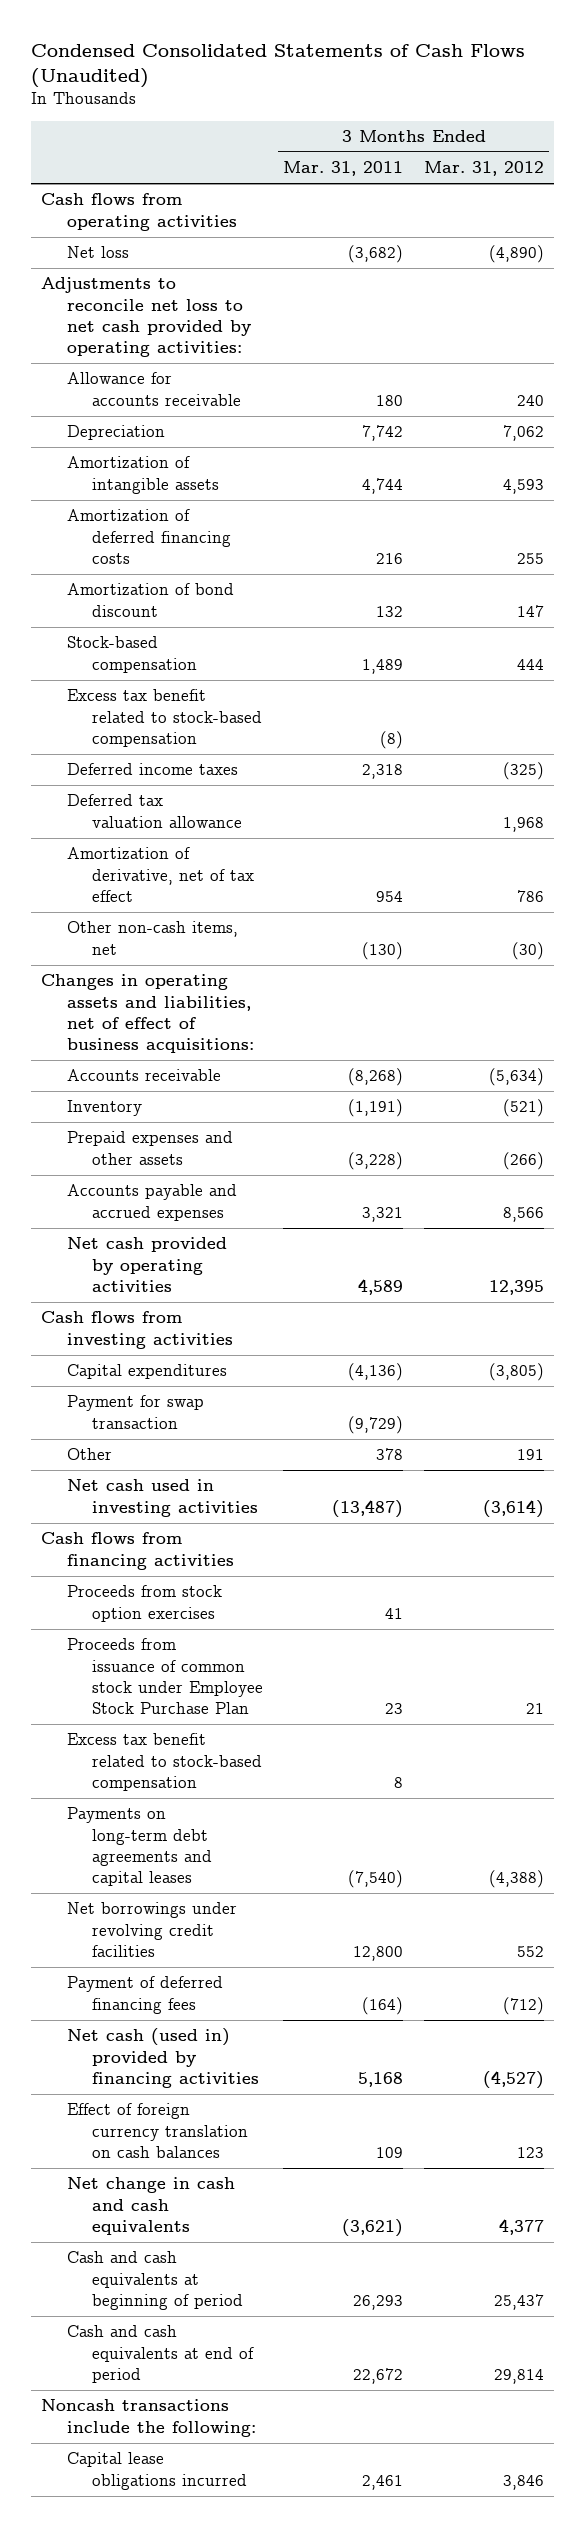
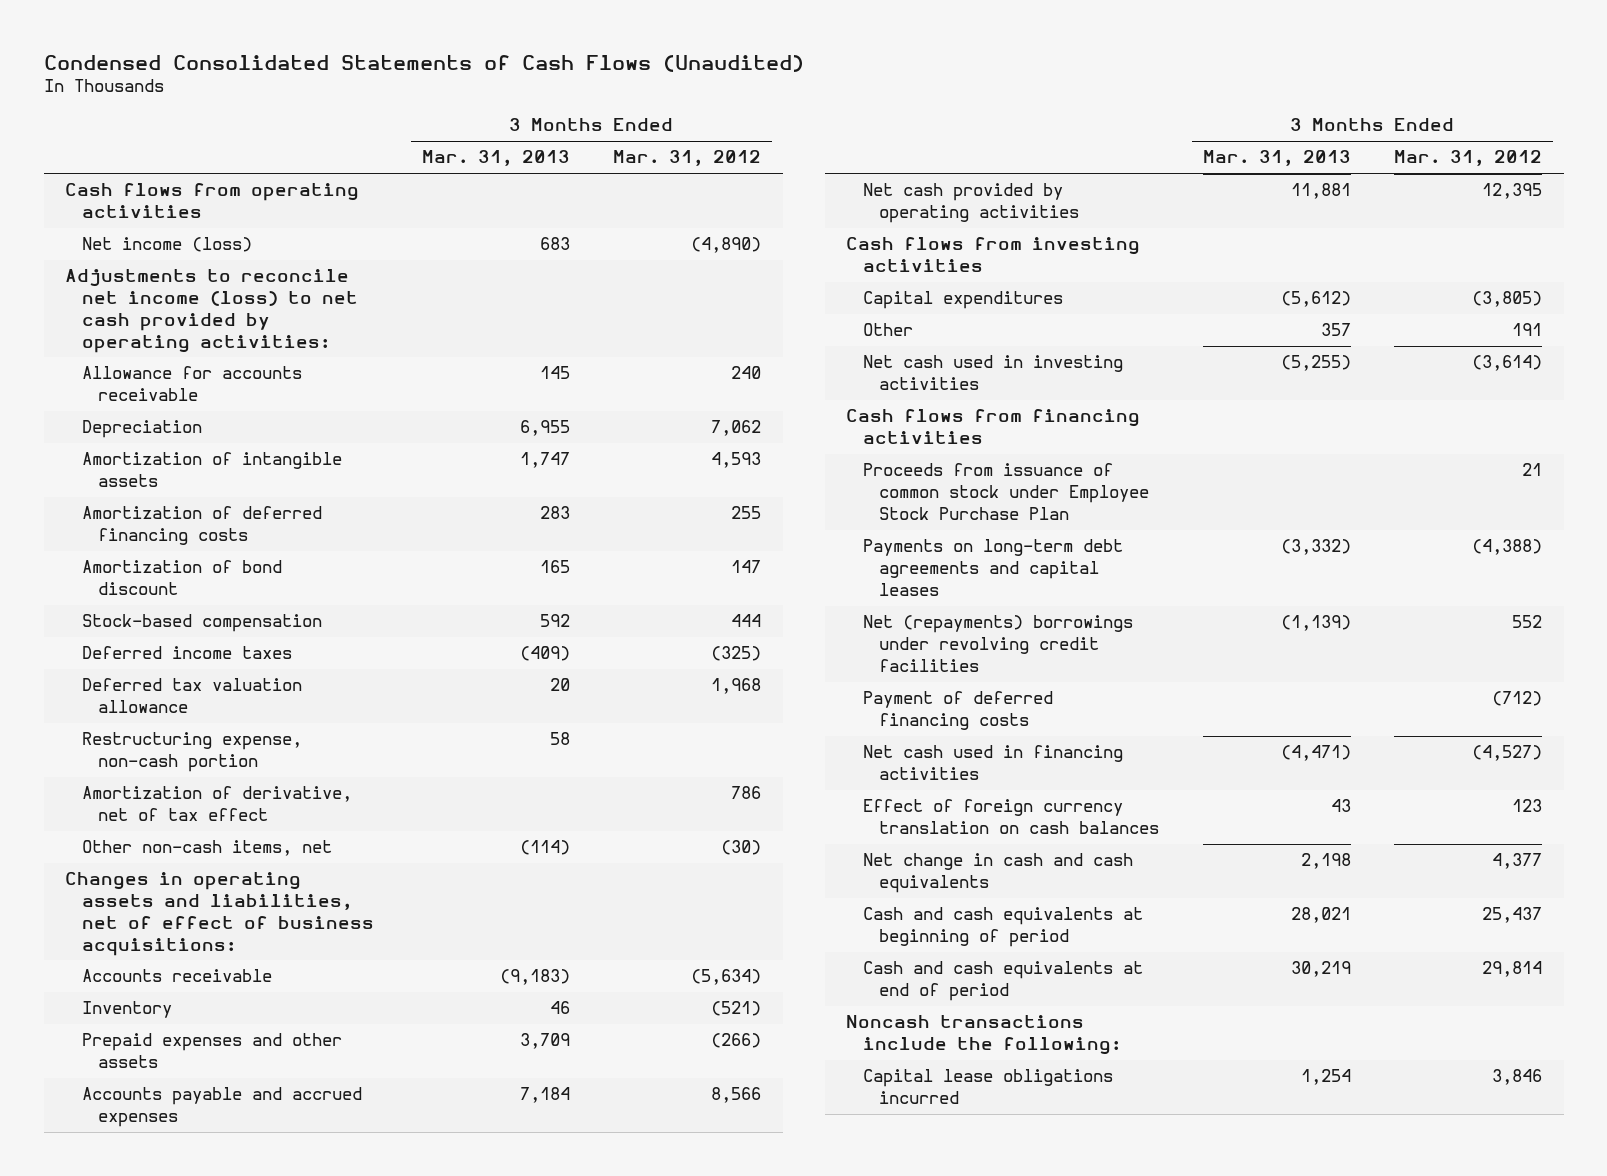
[283,161,404,177] Mar. 31, 2011 -> none
none -> [421,150,570,167] Mar. 31, 2013
[66,246,129,259] Net loss -> [81,237,252,253] Net income (loss)
[41,277,251,358] Adjustments to reconcile net loss to net cash provided by operating activities: -> [65,269,358,353] Adjustments to reconcile net income (loss) to net cash provided by operating activities:
[66,689,262,747] Excess tax benefit related to stock-based compensation -> none
none -> [81,732,302,773] Restructuring expense, non-cash portion
[66,1395,204,1429] Payment for swap transaction -> none
[66,1585,222,1622] Proceeds from stock option exercises -> none
[66,1733,262,1791] Excess tax benefit related to stock-based compensation -> none
[66,1902,237,1957] Net borrowings under revolving credit facilities -> [862,615,1133,672] Net (repayments) borrowings under revolving credit facilities
[66,1976,223,2014] Payment of deferred financing fees -> [862,691,1053,731] Payment of deferred financing costs
[66,2028,259,2088] Net cash (used in) provided by financing activities -> [862,745,1123,781] Net cash used in financing activities

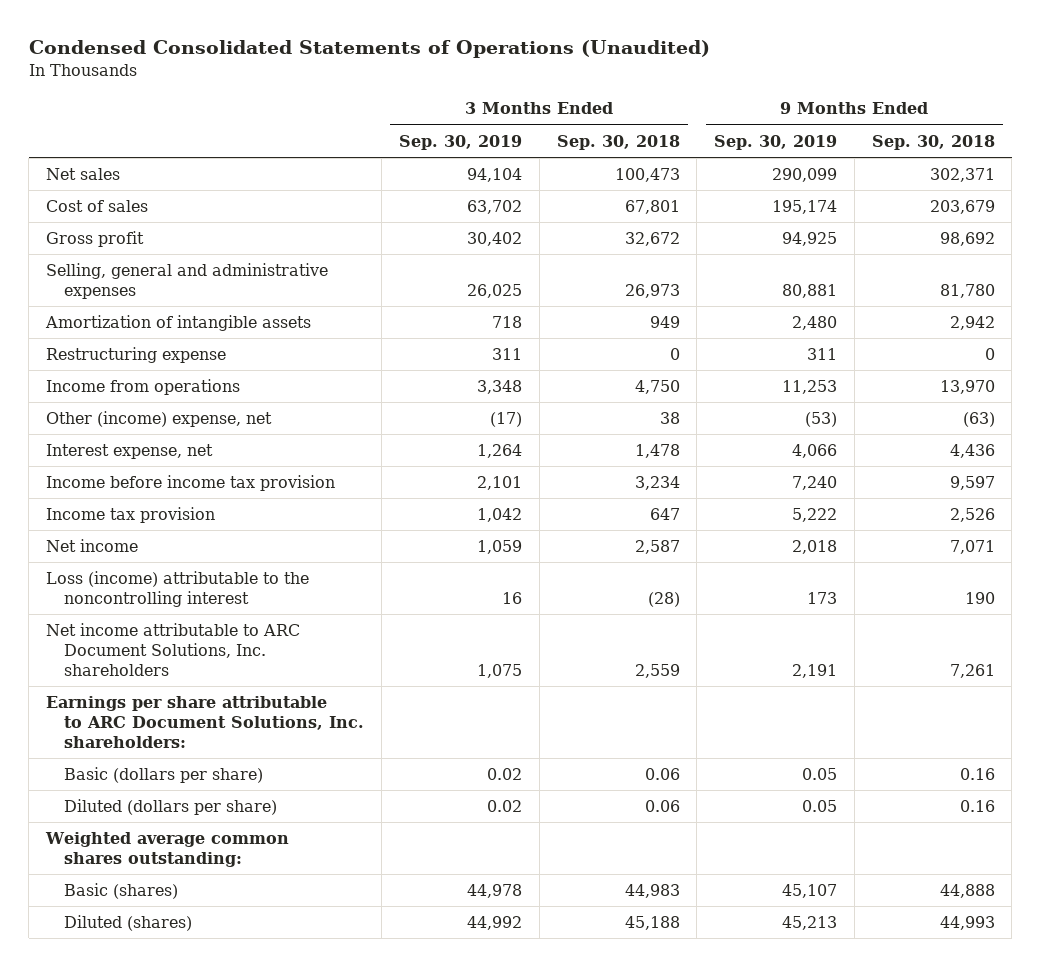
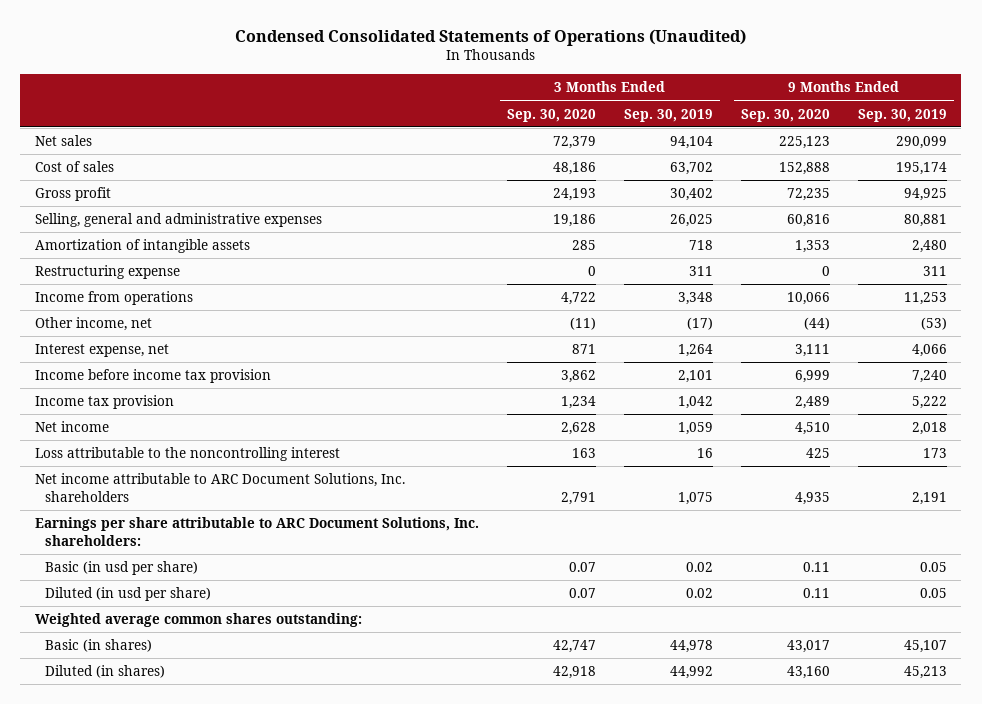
[556,134,680,150] Sep. 30, 2018 -> none
[871,134,995,150] Sep. 30, 2018 -> none
none -> [506,108,596,122] Sep. 30, 2020
none -> [740,108,830,122] Sep. 30, 2020
[46,411,273,428] Other (income) expense, net -> [34,317,152,332] Other income, net
[46,571,310,607] Loss (income) attributable to the noncontrolling interest -> [34,447,340,462] Loss attributable to the noncontrolling interest
[64,767,264,784] Basic (dollars per share) -> [45,561,199,576] Basic (in usd per share)
[64,799,278,816] Diluted (dollars per share) -> [45,587,212,602] Diluted (in usd per share)
[64,883,179,900] Basic (shares) -> [45,639,153,653] Basic (in shares)
[64,915,193,932] Diluted (shares) -> [45,665,166,679] Diluted (in shares)

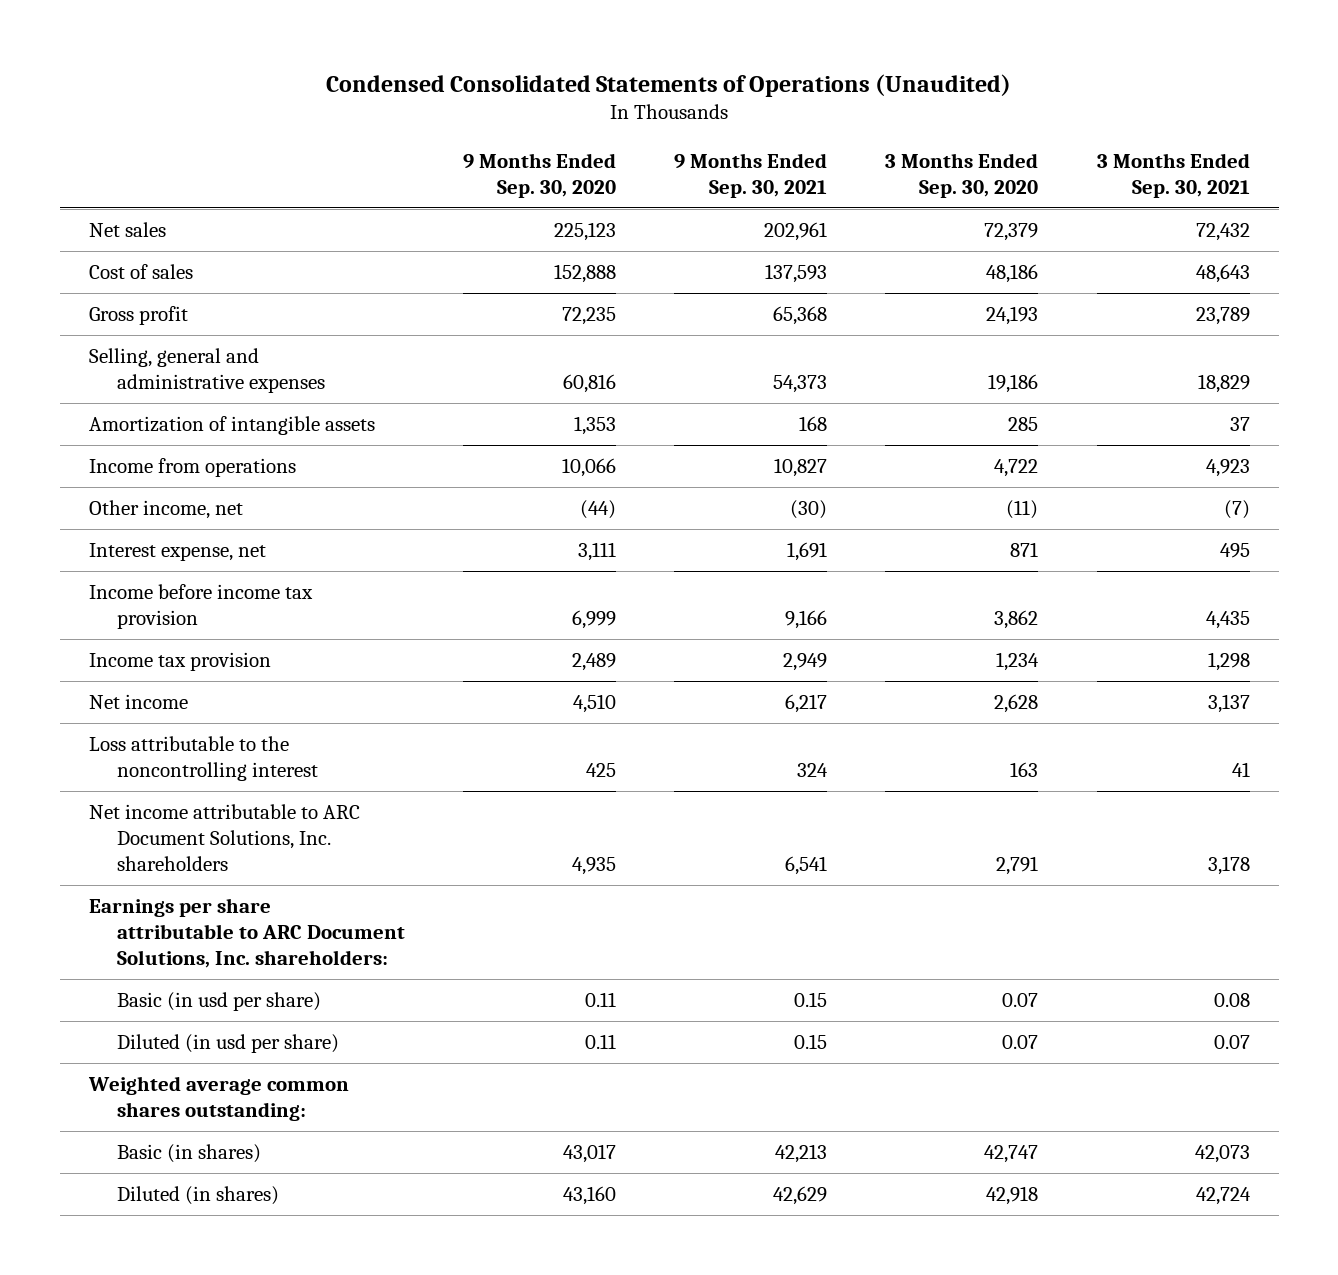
[623,108,713,122] Sep. 30, 2019 -> none
[858,108,948,122] Sep. 30, 2019 -> none
none -> [674,152,828,198] 9 Months Ended Sep. 30, 2021
none -> [1096,152,1250,198] 3 Months Ended Sep. 30, 2021
[34,265,180,280] Restructuring expense -> none

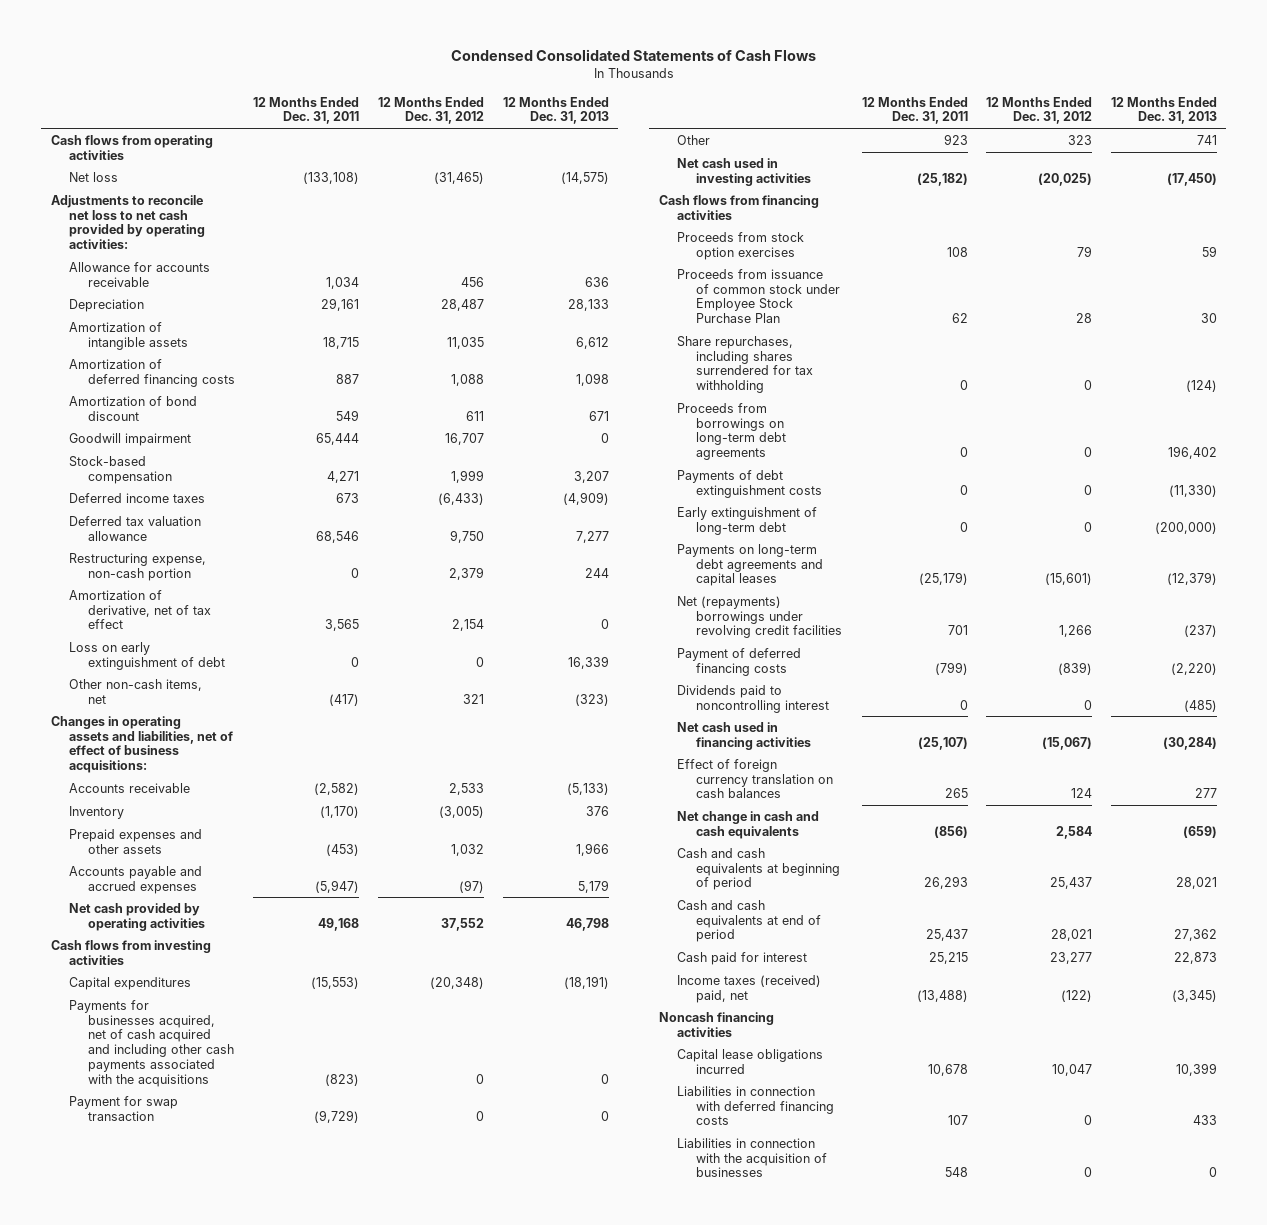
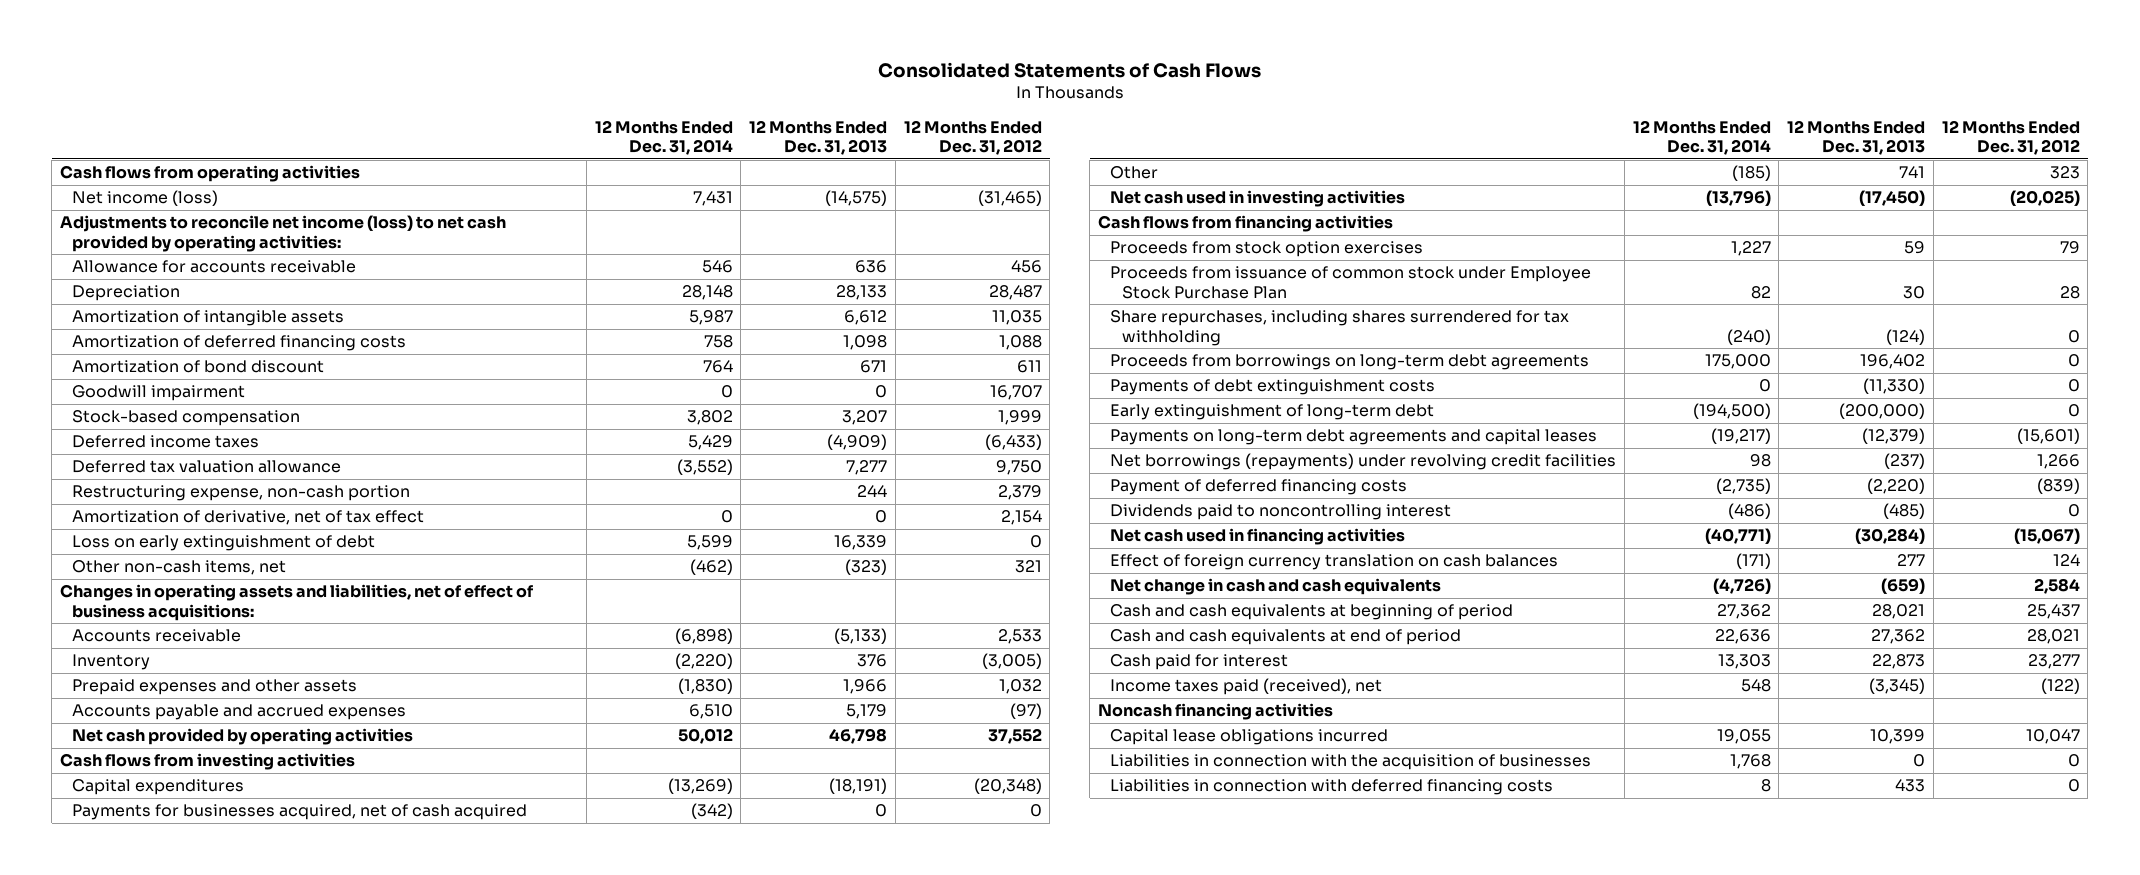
[450,48,816,61] Condensed Consolidated Statements of Cash Flows -> [877,61,1261,78] Consolidated Statements of Cash Flows
[253,96,360,125] 12 Months Ended Dec. 31, 2011 -> none
none -> [594,119,733,156] 12 Months Ended Dec. 31, 2014
[69,171,119,182] Net loss -> [72,190,219,207] Net income (loss)
[50,194,206,250] Adjustments to reconcile net loss to net cash provided by operating activities: -> [60,215,507,252] Adjustments to reconcile net income (loss) to net cash provided by operating activities:
[69,1095,179,1121] Payment for swap transaction -> none
[69,999,234,1087] Payments for businesses acquired, net of cash acquired and including other cash payments associated with the acquisitions -> [72,804,528,821] Payments for businesses acquired, net of cash acquired
[677,595,843,639] Net (repayments) borrowings under revolving credit facilities -> [1110,453,1617,471] Net borrowings (repayments) under revolving credit facilities
[677,974,822,1003] Income taxes (received) paid, net -> [1110,678,1383,696] Income taxes paid (received), net
[677,1085,835,1126] Liabilities in connection with deferred financing costs -> [1110,779,1554,796] Liabilities in connection with deferred financing costs

